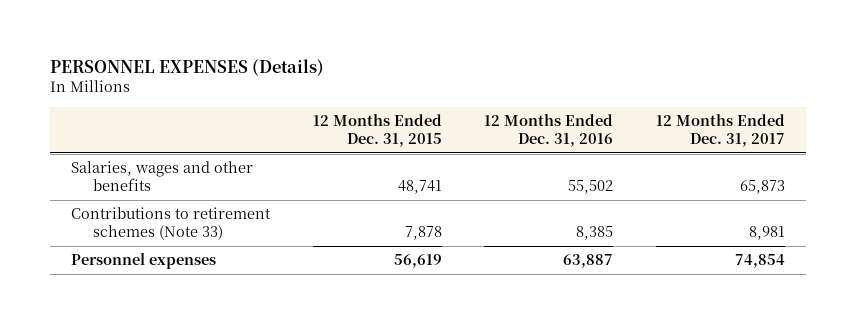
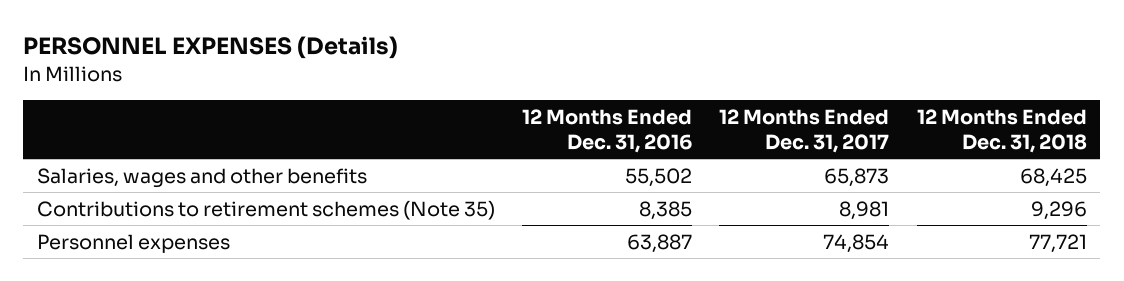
[312,113,442,148] 12 Months Ended Dec. 31, 2015 -> none
none -> [916,108,1087,153] 12 Months Ended Dec. 31, 2018
[71,207,272,241] Contributions to retirement schemes (Note 33) -> [37,199,496,220] Contributions to retirement schemes (Note 35)

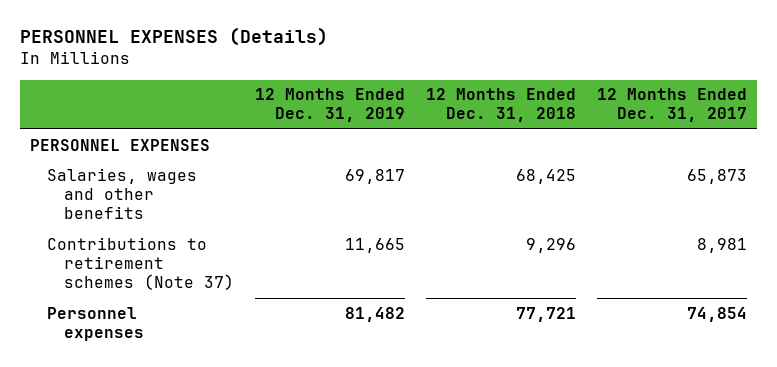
[522,108,693,153] 12 Months Ended Dec. 31, 2016 -> none
none -> [255,88,406,123] 12 Months Ended Dec. 31, 2019
none -> [29,138,210,151] PERSONNEL EXPENSES
[37,199,496,220] Contributions to retirement schemes (Note 35) -> [47,236,235,291] Contributions to retirement schemes (Note 37)

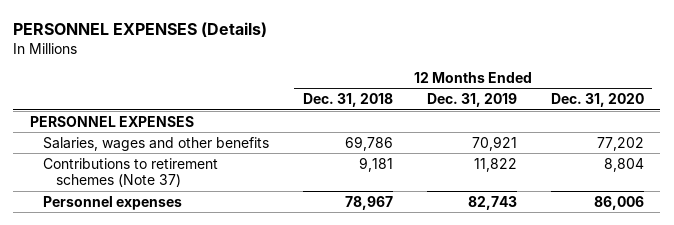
[596,88,747,123] 12 Months Ended Dec. 31, 2017 -> none
none -> [550,93,644,108] Dec. 31, 2020
[345,168,406,184] 69,817 -> [471,135,517,151] 70,921
[516,168,577,184] 68,425 -> [344,135,393,151] 69,786
[345,237,406,253] 11,665 -> [473,157,517,172] 11,822
[526,237,577,253] 9,296 -> [358,156,393,172] 9,181
[345,306,406,322] 81,482 -> [467,195,517,210] 82,743
[516,306,577,322] 77,721 -> [344,195,393,210] 78,967

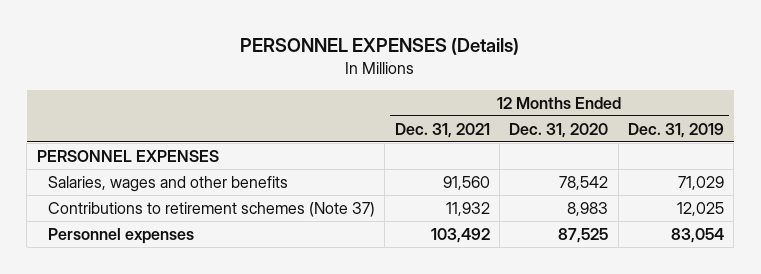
[302,93,393,108] Dec. 31, 2018 -> none
none -> [394,122,490,138] Dec. 31, 2021
[471,135,517,151] 70,921 -> [678,175,725,190] 71,029
[596,136,644,151] 77,202 -> [559,175,609,190] 78,542
[473,157,517,172] 11,822 -> [677,201,725,216] 12,025
[603,157,644,172] 8,804 -> [567,201,609,216] 8,983
[467,195,517,210] 82,743 -> [671,227,725,243] 83,054
[593,195,644,210] 86,006 -> [558,227,609,243] 87,525

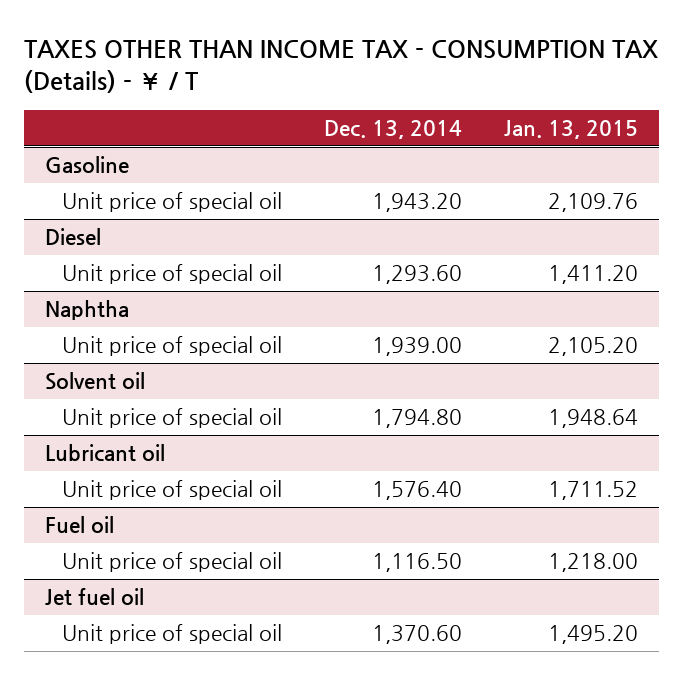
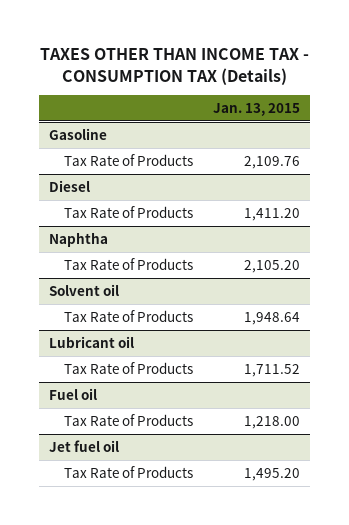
[24,39,659,94] TAXES OTHER THAN INCOME TAX - CONSUMPTION TAX (Details) - ¥ / T -> [39,48,309,85] TAXES OTHER THAN INCOME TAX - CONSUMPTION TAX (Details)
[323,120,462,140] Dec. 13, 2014 -> none
[61,192,282,213] Unit price of special oil -> [64,153,194,166] Tax Rate of Products
[61,264,282,285] Unit price of special oil -> [64,205,194,218] Tax Rate of Products
[61,336,282,357] Unit price of special oil -> [64,257,194,270] Tax Rate of Products
[61,408,282,429] Unit price of special oil -> [64,309,194,322] Tax Rate of Products
[61,480,282,501] Unit price of special oil -> [64,361,194,374] Tax Rate of Products
[61,552,282,573] Unit price of special oil -> [64,413,194,426] Tax Rate of Products
[61,624,282,645] Unit price of special oil -> [64,465,194,478] Tax Rate of Products

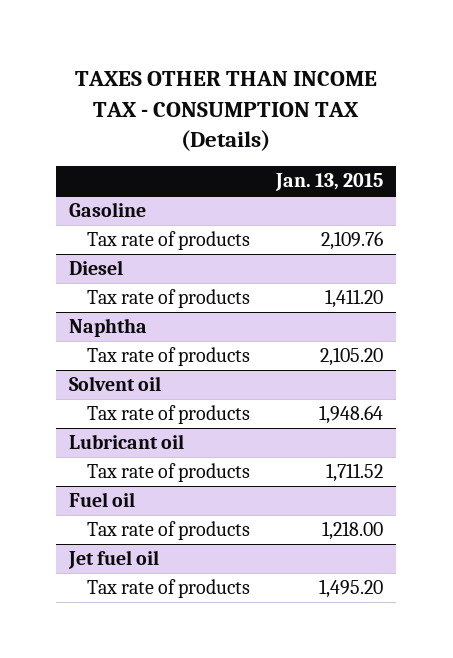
[64,153,194,166] Tax Rate of Products -> [87,231,251,251] Tax rate of products
[64,205,194,218] Tax Rate of Products -> [87,289,251,309] Tax rate of products
[64,257,194,270] Tax Rate of Products -> [87,347,251,367] Tax rate of products
[64,309,194,322] Tax Rate of Products -> [87,405,251,425] Tax rate of products
[64,361,194,374] Tax Rate of Products -> [87,463,251,483] Tax rate of products
[64,413,194,426] Tax Rate of Products -> [87,521,251,541] Tax rate of products
[64,465,194,478] Tax Rate of Products -> [87,579,251,599] Tax rate of products

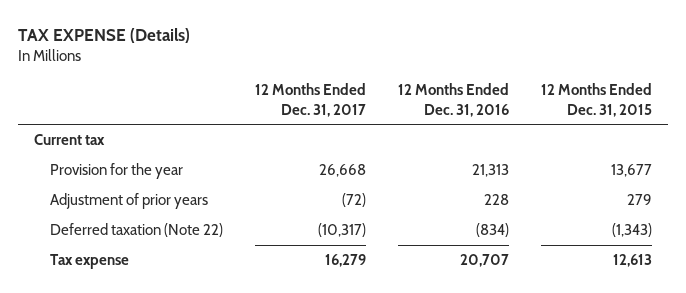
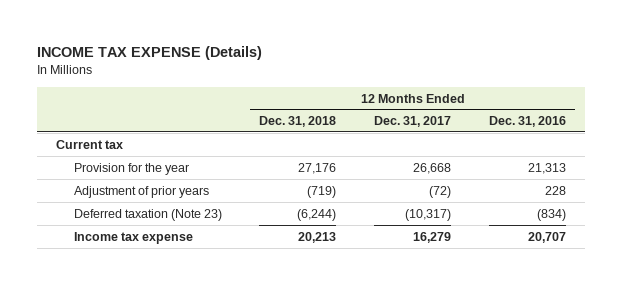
[17,27,190,43] TAX EXPENSE (Details) -> [37,46,263,61] INCOME TAX EXPENSE (Details)
[541,83,653,117] 12 Months Ended Dec. 31, 2015 -> none
none -> [259,116,337,128] Dec. 31, 2018
[50,222,224,237] Deferred taxation (Note 22) -> [73,208,222,221] Deferred taxation (Note 23)
[50,253,130,269] Tax expense -> [73,231,193,244] Income tax expense

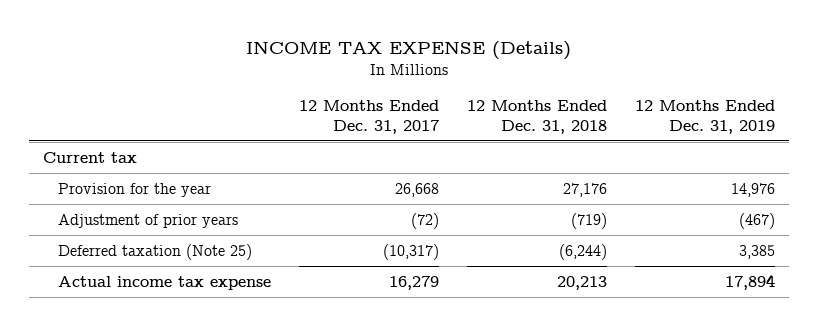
[488,116,566,128] Dec. 31, 2016 -> none
none -> [634,100,775,134] 12 Months Ended Dec. 31, 2019
[73,208,222,221] Deferred taxation (Note 23) -> [57,243,252,260] Deferred taxation (Note 25)
[73,231,193,244] Income tax expense -> [57,275,271,290] Actual income tax expense

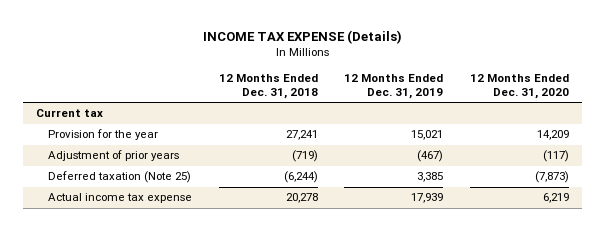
[298,100,439,134] 12 Months Ended Dec. 31, 2017 -> none
none -> [470,73,570,100] 12 Months Ended Dec. 31, 2020
[562,182,607,197] 27,176 -> [285,130,318,141] 27,241
[730,182,775,197] 14,976 -> [411,130,444,141] 15,021
[556,275,607,290] 20,213 -> [285,193,318,204] 20,278
[724,273,775,290] 17,894 -> [411,193,444,204] 17,939

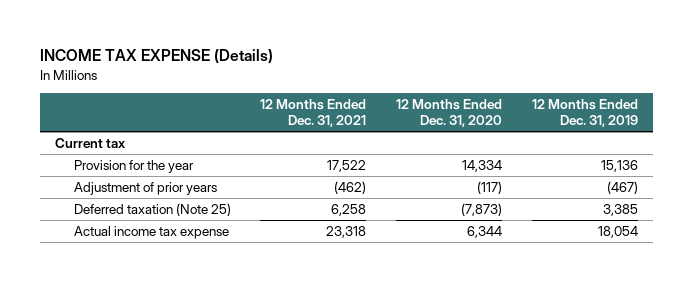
[218,73,318,100] 12 Months Ended Dec. 31, 2018 -> none
none -> [260,99,367,128] 12 Months Ended Dec. 31, 2021
[411,130,444,141] 15,021 -> [601,160,639,173] 15,136
[537,130,570,141] 14,209 -> [462,160,503,173] 14,334
[411,193,444,204] 17,939 -> [598,226,639,239] 18,054
[543,193,570,204] 6,219 -> [467,226,503,239] 6,344

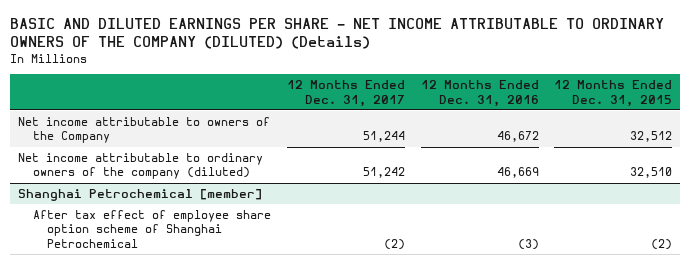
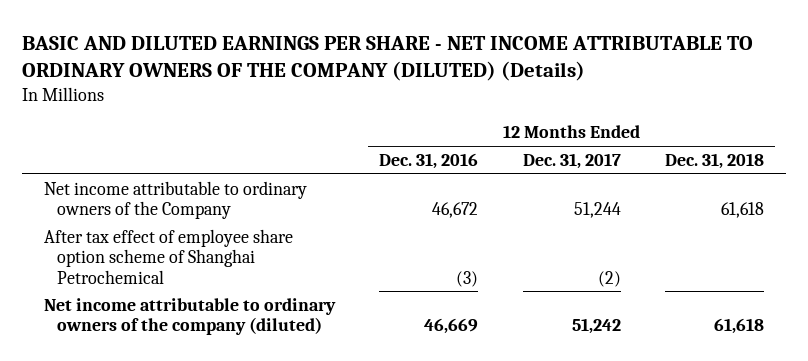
[554,80,673,107] 12 Months Ended Dec. 31, 2015 -> none
none -> [664,152,764,169] Dec. 31, 2018
[18,189,263,202] Shanghai Petrochemical [member] -> none
[18,117,271,144] Net income attributable to owners of the Company -> [44,180,308,220] Net income attributable to ordinary owners of the Company
[18,153,264,180] Net income attributable to ordinary owners of the company (diluted) -> [44,297,337,336] Net income attributable to ordinary owners of the company (diluted)

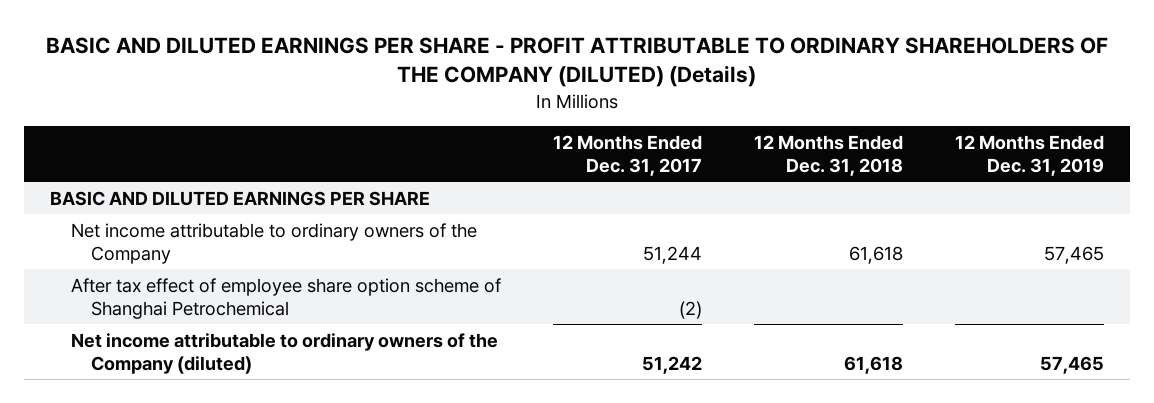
[22,35,754,82] BASIC AND DILUTED EARNINGS PER SHARE - NET INCOME ATTRIBUTABLE TO ORDINARY OWNERS OF THE COMPANY (DILUTED) (Details) -> [45,37,1108,88] BASIC AND DILUTED EARNINGS PER SHARE - PROFIT ATTRIBUTABLE TO ORDINARY SHAREHOLDERS OF THE COMPANY (DILUTED) (Details)
[379,152,479,169] Dec. 31, 2016 -> none
none -> [954,134,1104,176] 12 Months Ended Dec. 31, 2019
none -> [50,190,431,206] BASIC AND DILUTED EARNINGS PER SHARE
[44,297,337,336] Net income attributable to ordinary owners of the company (diluted) -> [70,332,498,374] Net income attributable to ordinary owners of the Company (diluted)

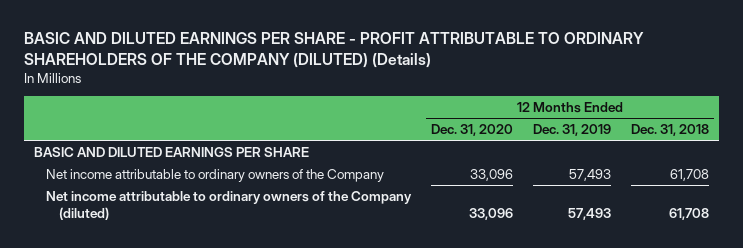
[552,134,702,176] 12 Months Ended Dec. 31, 2017 -> none
none -> [431,124,514,137] Dec. 31, 2020
[70,277,501,319] After tax effect of employee share option scheme of Shanghai Petrochemical -> none
[848,245,903,264] 61,618 -> [670,168,710,181] 61,708
[1043,245,1104,264] 57,465 -> [569,168,612,181] 57,493
[843,355,903,374] 61,618 -> [669,207,710,220] 61,708
[1039,355,1104,374] 57,465 -> [568,207,612,220] 57,493

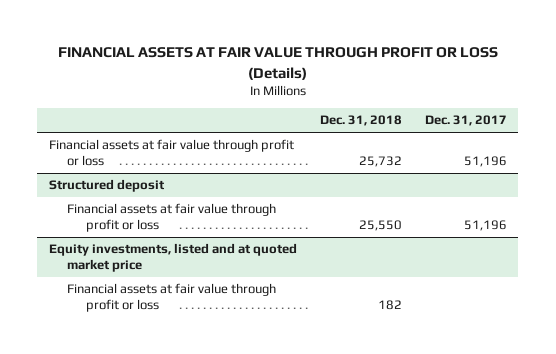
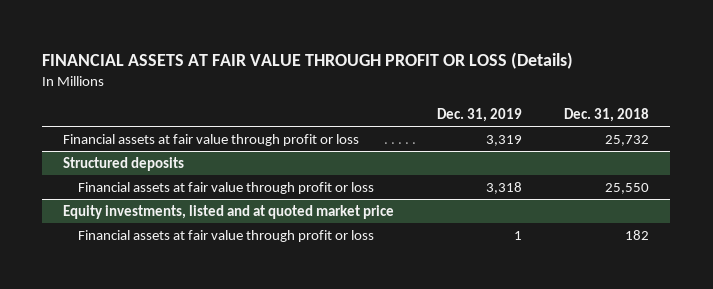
[424,115,507,127] Dec. 31, 2017 -> none
none -> [436,107,522,122] Dec. 31, 2019
[48,179,165,193] Structured deposit -> [63,157,185,172] Structured deposits

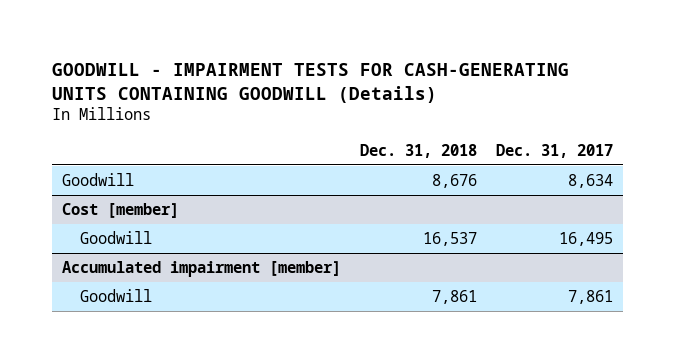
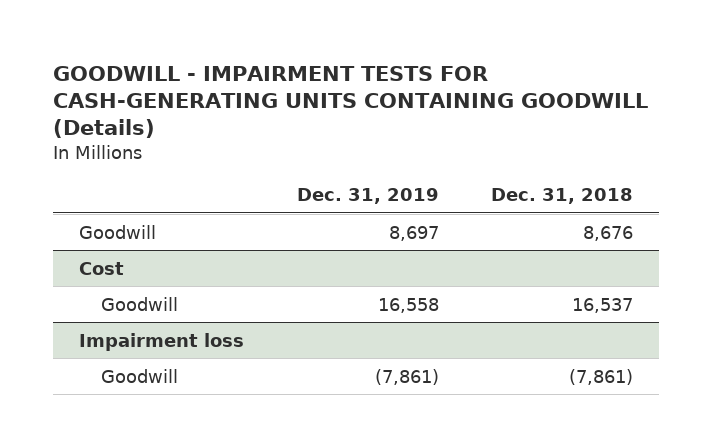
[496,143,614,158] Dec. 31, 2017 -> none
none -> [296,188,439,205] Dec. 31, 2019
[61,203,179,219] Cost [member] -> [79,261,125,275] Cost
[61,261,341,278] Accumulated impairment [member] -> [79,332,245,351] Impairment loss
[432,290,478,305] 7,861 -> [569,368,634,385] (7,861)

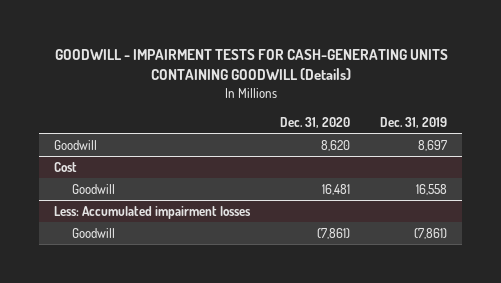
[491,188,634,205] Dec. 31, 2018 -> none
none -> [280,116,351,128] Dec. 31, 2020
[79,332,245,351] Impairment loss -> [54,205,252,219] Less: Accumulated impairment losses

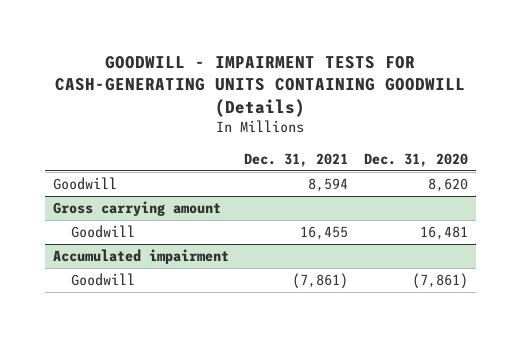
[379,116,447,128] Dec. 31, 2019 -> none
none -> [244,152,349,167] Dec. 31, 2021
[54,161,78,172] Cost -> [52,200,221,216] Gross carrying amount
[54,205,252,219] Less: Accumulated impairment losses -> [52,248,229,264] Accumulated impairment

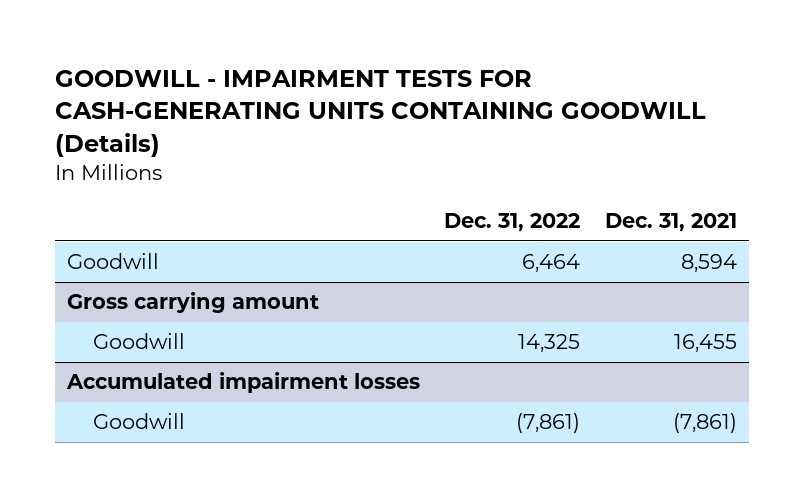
[364,152,469,167] Dec. 31, 2020 -> none
none -> [444,212,581,232] Dec. 31, 2022
[52,248,229,264] Accumulated impairment -> [65,372,420,394] Accumulated impairment losses

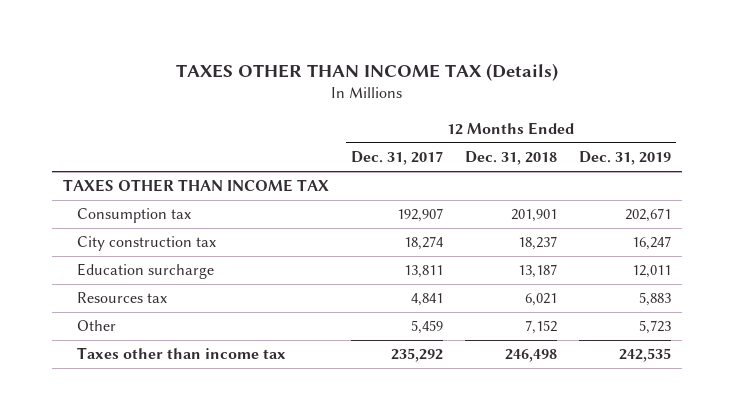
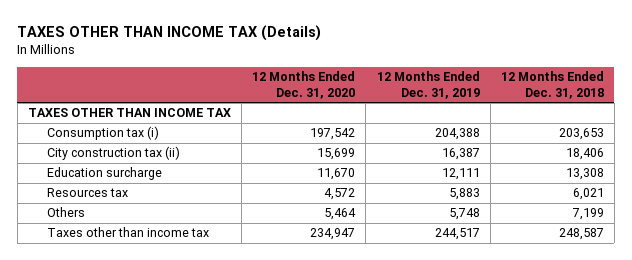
[350,151,443,166] Dec. 31, 2017 -> none
none -> [252,71,356,99] 12 Months Ended Dec. 31, 2020
[77,208,192,224] Consumption tax -> [46,126,159,141] Consumption tax (i)
[510,209,557,223] 201,901 -> [558,128,604,141] 203,653
[624,208,671,223] 202,671 -> [434,128,480,141] 204,388
[77,236,217,252] City construction tax -> [46,146,180,161] City construction tax (ii)
[517,236,557,251] 18,237 -> [565,148,604,161] 18,406
[631,236,671,251] 16,247 -> [441,148,480,161] 16,387
[517,264,557,279] 13,187 -> [565,168,604,181] 13,308
[631,265,671,279] 12,011 -> [441,168,480,181] 12,111
[77,320,117,332] Other -> [46,207,85,218] Others
[524,320,557,335] 7,152 -> [571,208,604,221] 7,199
[638,320,671,335] 5,723 -> [448,208,480,221] 5,748
[504,349,557,363] 246,498 -> [558,228,604,241] 248,587
[618,348,671,363] 242,535 -> [434,228,480,241] 244,517

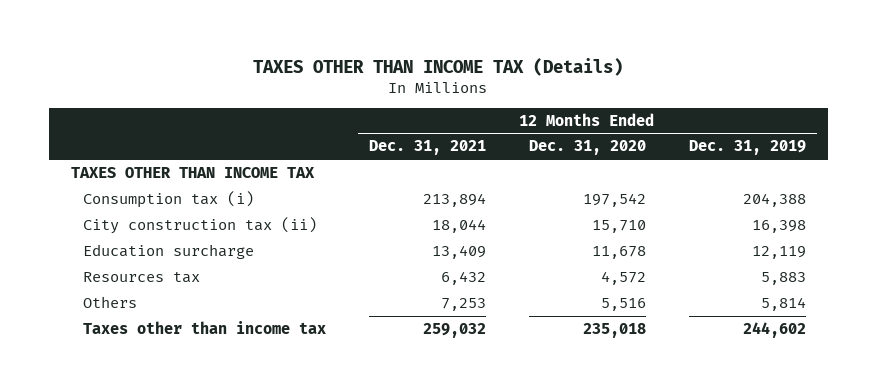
[500,71,604,99] 12 Months Ended Dec. 31, 2018 -> none
none -> [368,140,486,156] Dec. 31, 2021
[317,148,356,161] 15,699 -> [591,220,646,234] 15,710
[441,148,480,161] 16,387 -> [752,220,807,234] 16,398
[317,168,356,181] 11,670 -> [591,246,646,260] 11,678
[441,168,480,181] 12,111 -> [752,246,807,260] 12,119
[324,208,357,221] 5,464 -> [600,298,646,312] 5,516
[448,208,480,221] 5,748 -> [761,297,807,312] 5,814
[310,228,356,241] 234,947 -> [582,323,646,339] 235,018
[434,228,480,241] 244,517 -> [743,322,807,339] 244,602

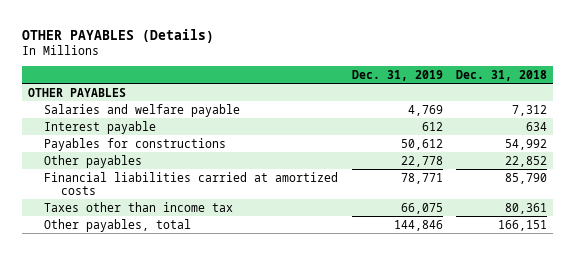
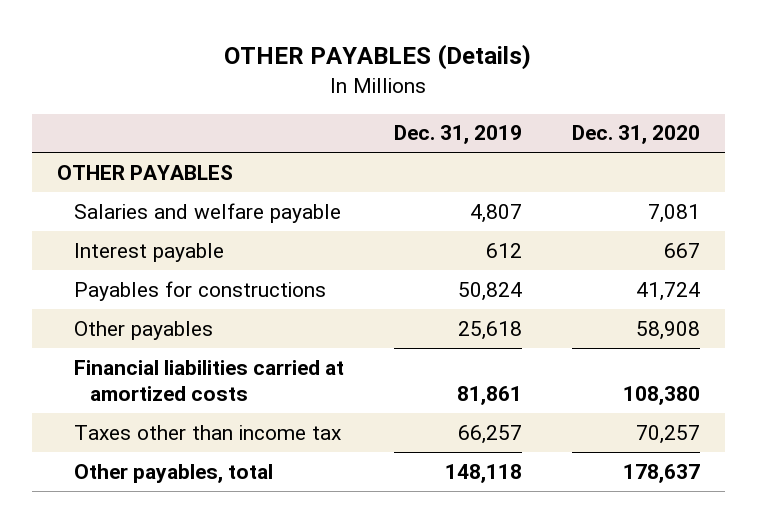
[455,70,547,82] Dec. 31, 2018 -> none
none -> [571,125,700,145] Dec. 31, 2020
[407,104,443,116] 4,769 -> [469,203,522,223] 4,807
[400,138,443,150] 50,612 -> [457,281,522,301] 50,824
[400,155,443,167] 22,778 -> [457,320,522,340] 25,618
[400,172,443,184] 78,771 -> [456,385,522,405] 81,861
[400,202,443,214] 66,075 -> [457,424,522,444] 66,257
[393,219,443,231] 144,846 -> [444,463,522,483] 148,118

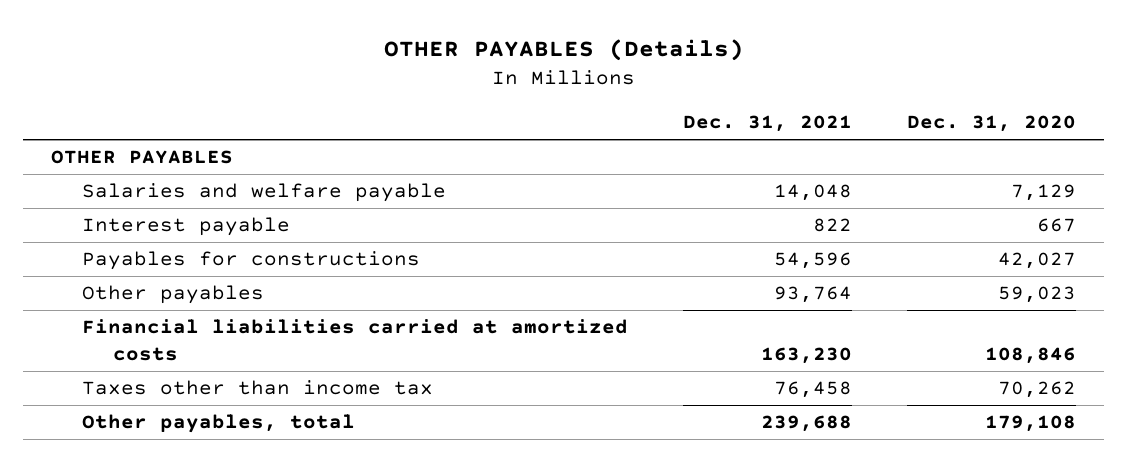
[393,125,522,145] Dec. 31, 2019 -> none
none -> [683,115,853,133] Dec. 31, 2021
[647,203,700,223] 7,081 -> [1011,184,1077,202] 7,129
[635,281,700,301] 41,724 -> [998,252,1077,270] 42,027
[635,320,700,340] 58,908 -> [998,286,1077,304] 59,023
[622,385,700,405] 108,380 -> [985,347,1077,365] 108,846
[635,424,700,444] 70,257 -> [998,381,1077,399] 70,262
[622,463,700,483] 178,637 -> [985,415,1077,433] 179,108

